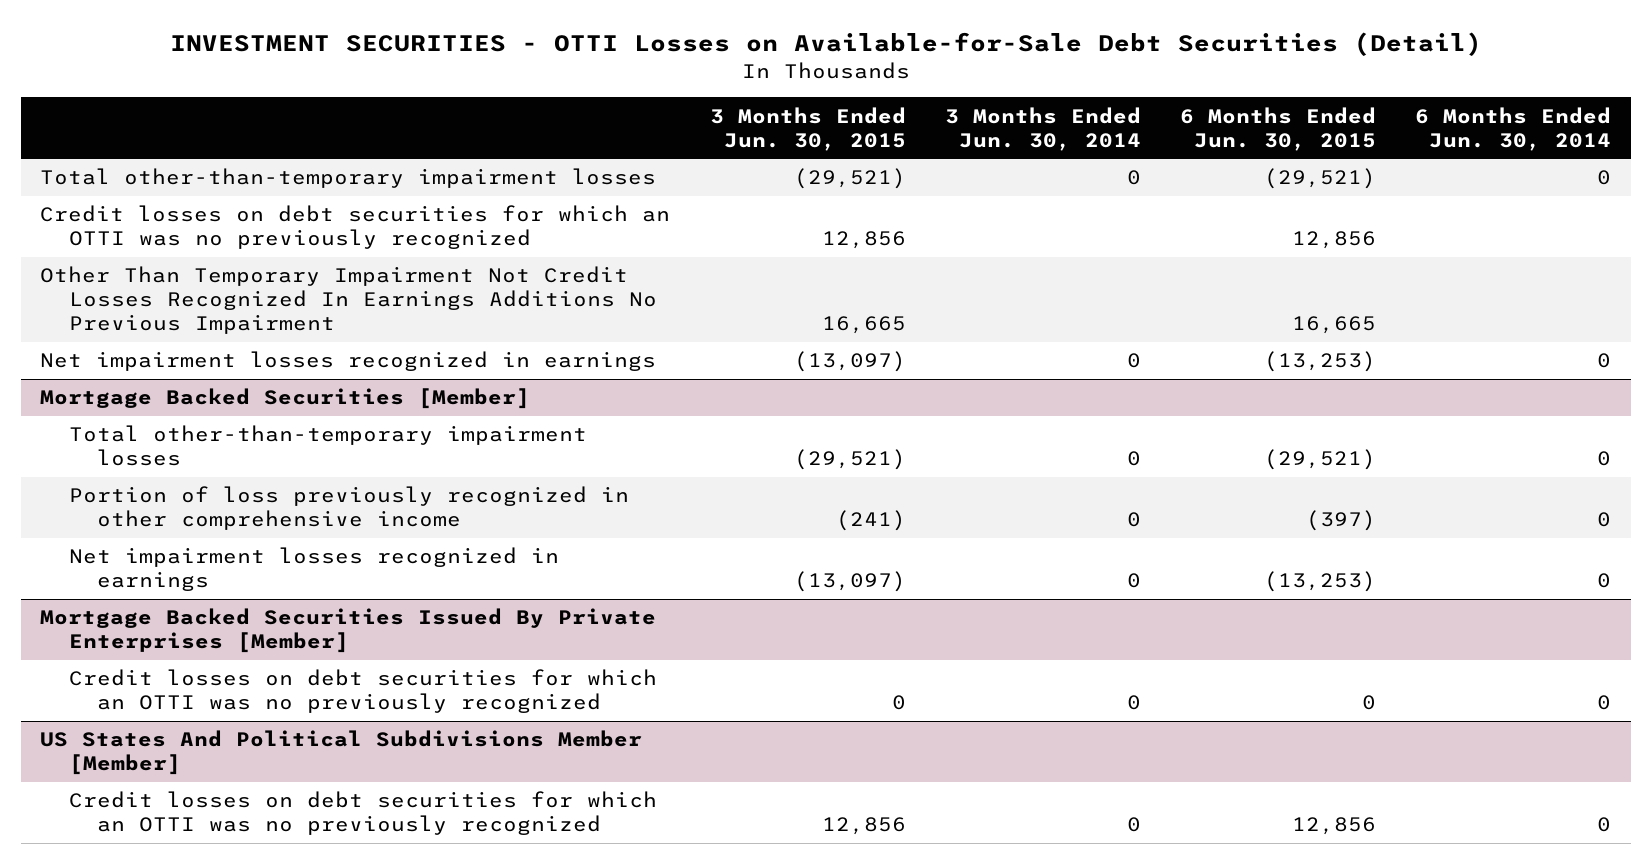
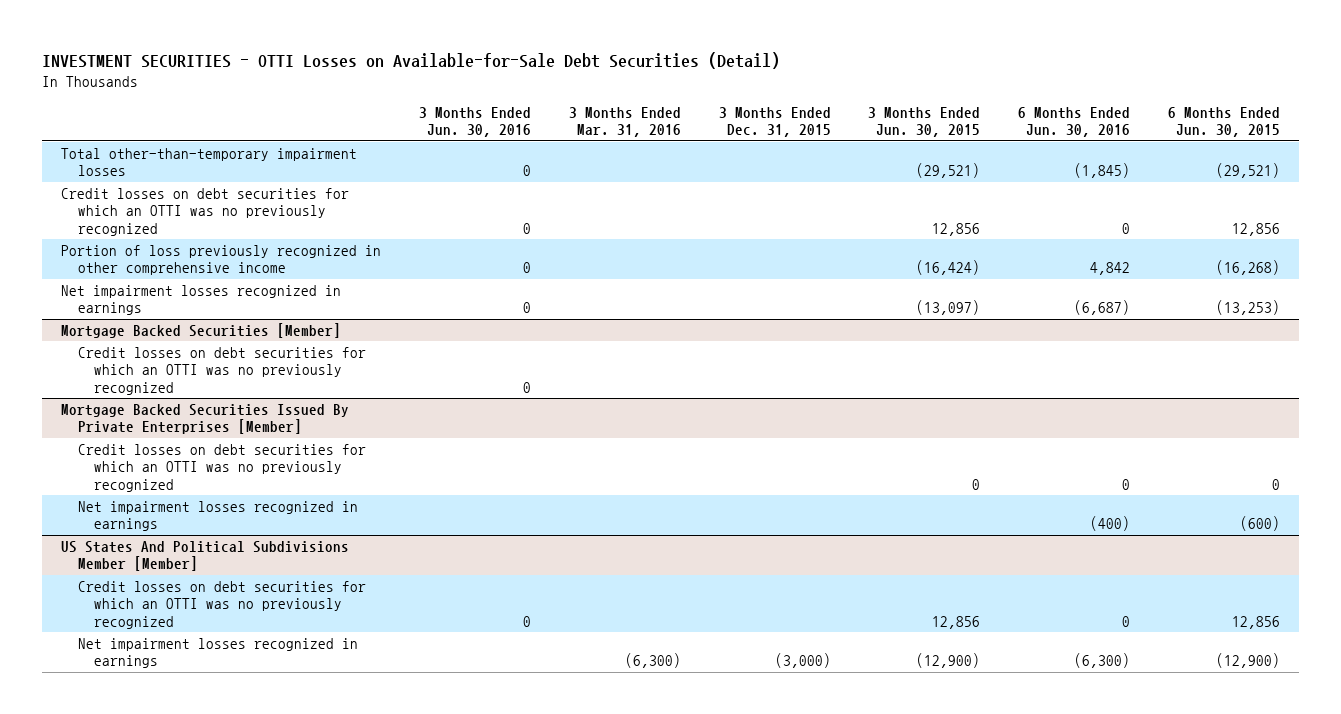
[944,106,1141,151] 3 Months Ended Jun. 30, 2014 -> none
[1415,106,1612,151] 6 Months Ended Jun. 30, 2014 -> none
none -> [418,107,531,138] 3 Months Ended Jun. 30, 2016
none -> [568,107,681,138] 3 Months Ended Mar. 31, 2016
none -> [718,107,831,138] 3 Months Ended Dec. 31, 2015
none -> [1018,107,1131,138] 6 Months Ended Jun. 30, 2016
[40,266,657,335] Other Than Temporary Impairment Not Credit Losses Recognized In Earnings Additions No Previous Impairment -> none
none -> [61,244,382,276] Portion of loss previously recognized in other comprehensive income
[68,425,587,467] Total other-than-temporary impairment losses -> none
[68,486,629,531] Portion of loss previously recognized in other comprehensive income -> none
[68,547,559,592] Net impairment losses recognized in earnings -> none
none -> [77,346,366,395] Credit losses on debt securities for which an OTTI was no previously recognized
none -> [77,500,358,532] Net impairment losses recognized in earnings
none -> [77,637,358,669] Net impairment losses recognized in earnings

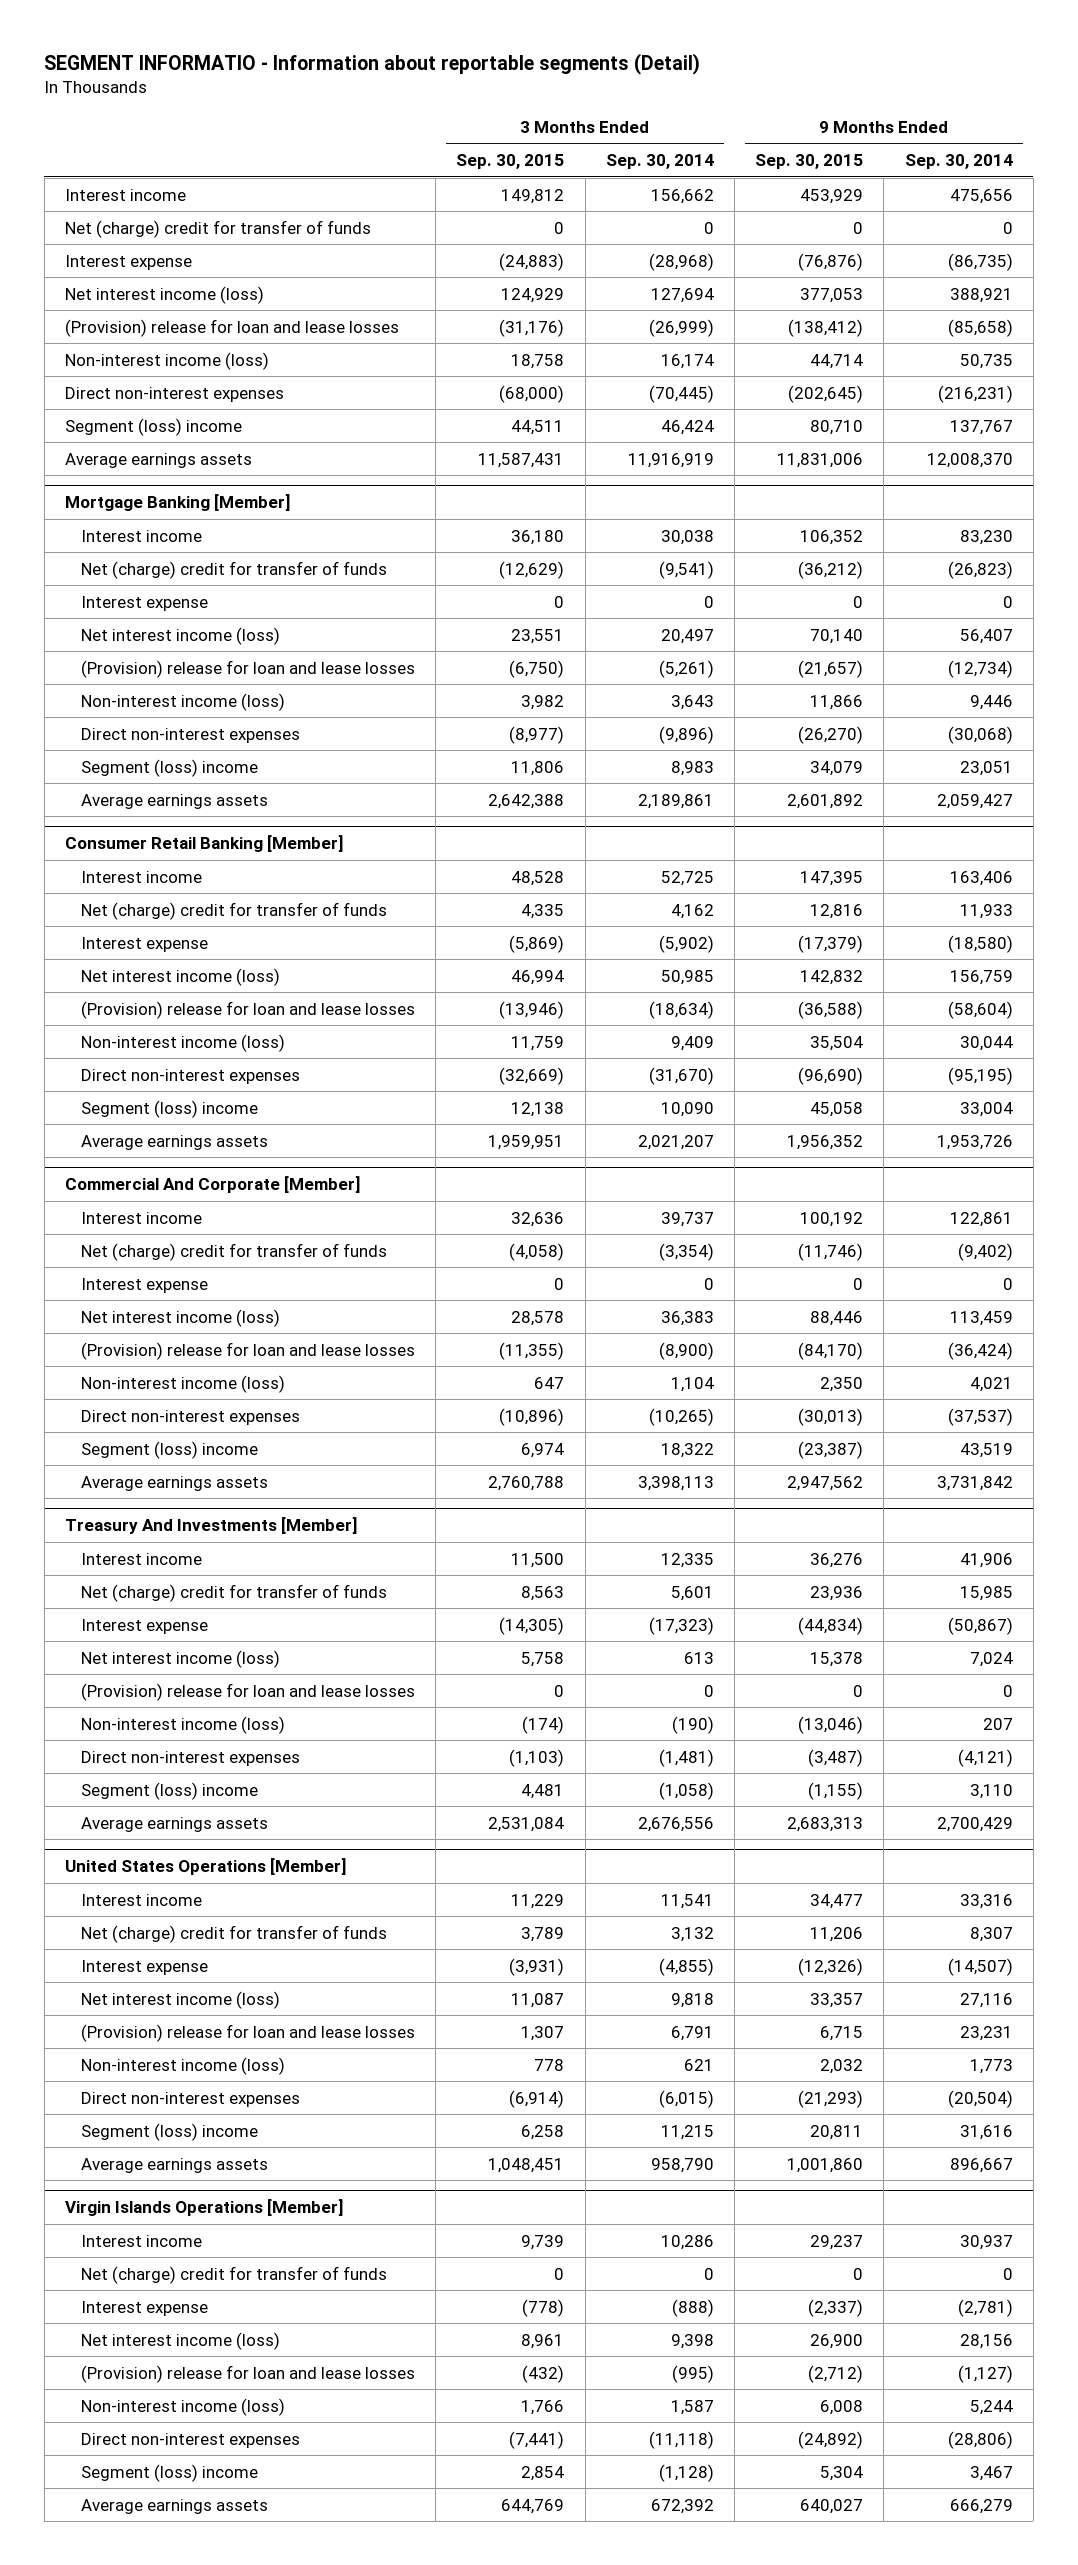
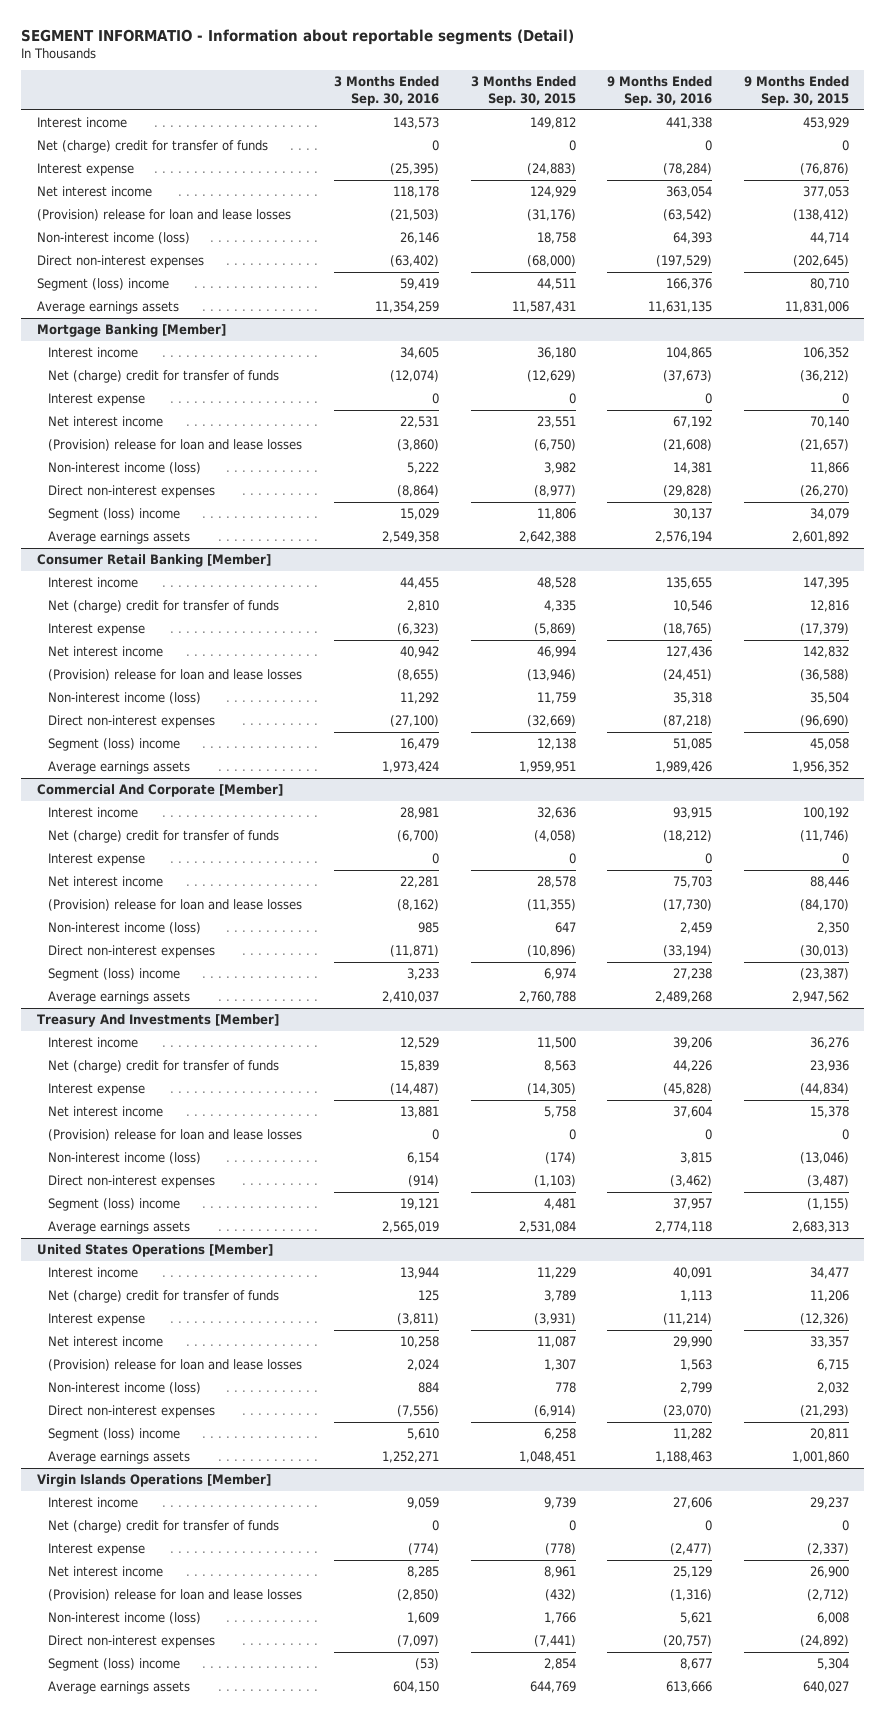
[605,154,714,170] Sep. 30, 2014 -> none
[904,154,1013,170] Sep. 30, 2014 -> none
none -> [333,76,439,106] 3 Months Ended Sep. 30, 2016
none -> [607,76,713,106] 9 Months Ended Sep. 30, 2016
[64,285,264,304] Net interest income (loss) -> [36,186,152,198] Net interest income
[80,626,280,645] Net interest income (loss) -> [48,416,164,428] Net interest income
[80,967,280,986] Net interest income (loss) -> [48,646,164,658] Net interest income
[80,1308,280,1327] Net interest income (loss) -> [48,876,164,888] Net interest income
[80,1649,280,1668] Net interest income (loss) -> [48,1106,164,1118] Net interest income
[80,1990,280,2009] Net interest income (loss) -> [48,1336,164,1348] Net interest income
[80,2331,280,2350] Net interest income (loss) -> [48,1566,164,1578] Net interest income

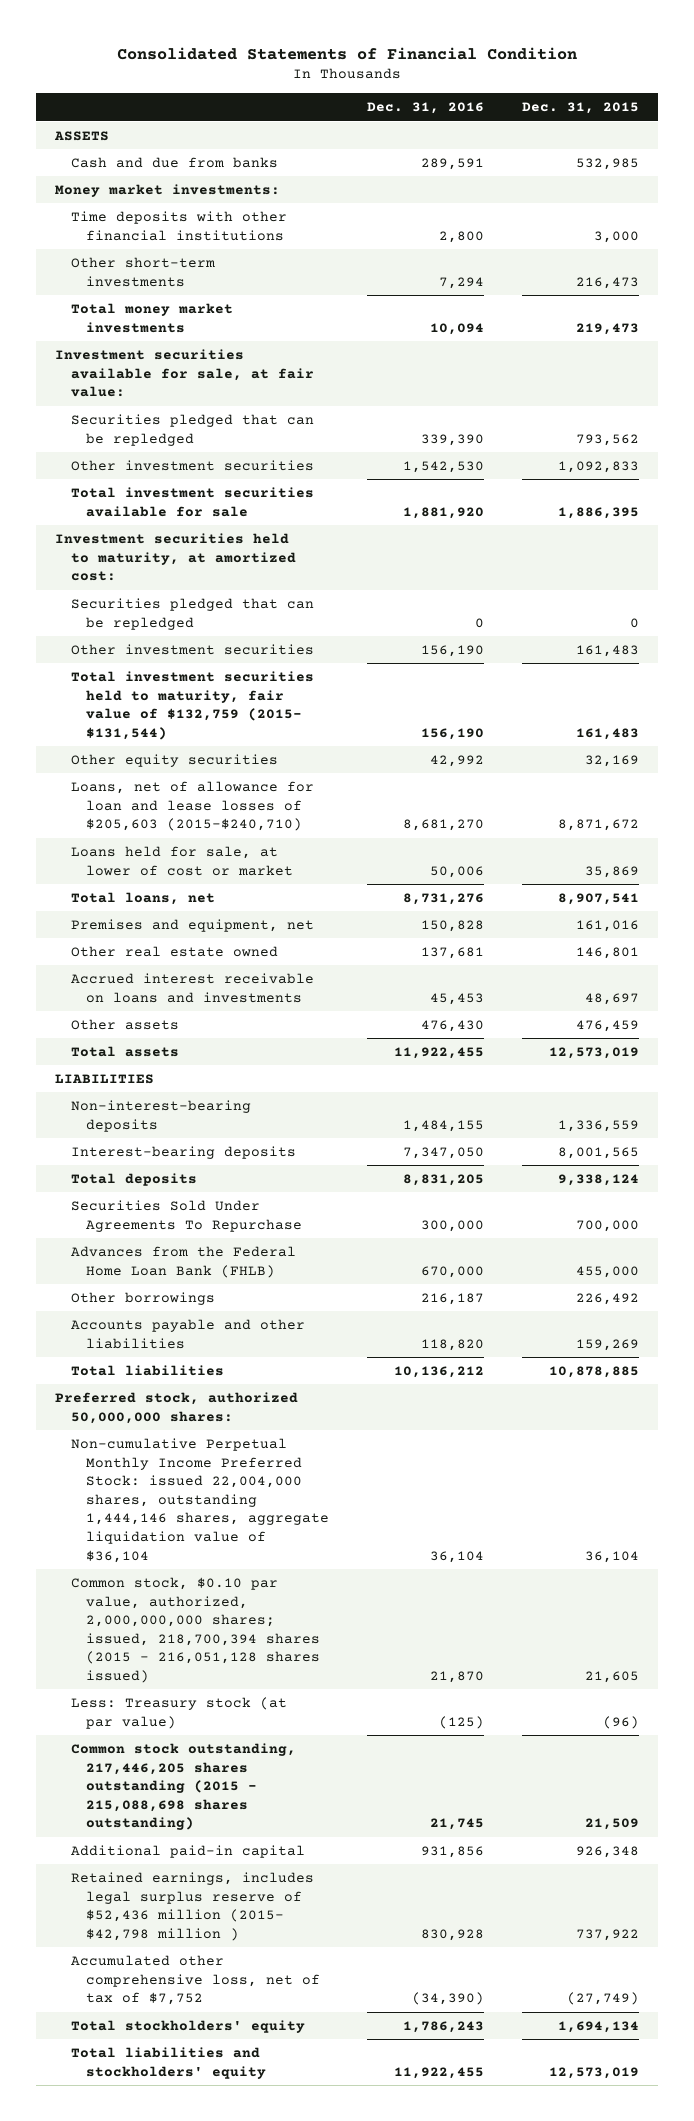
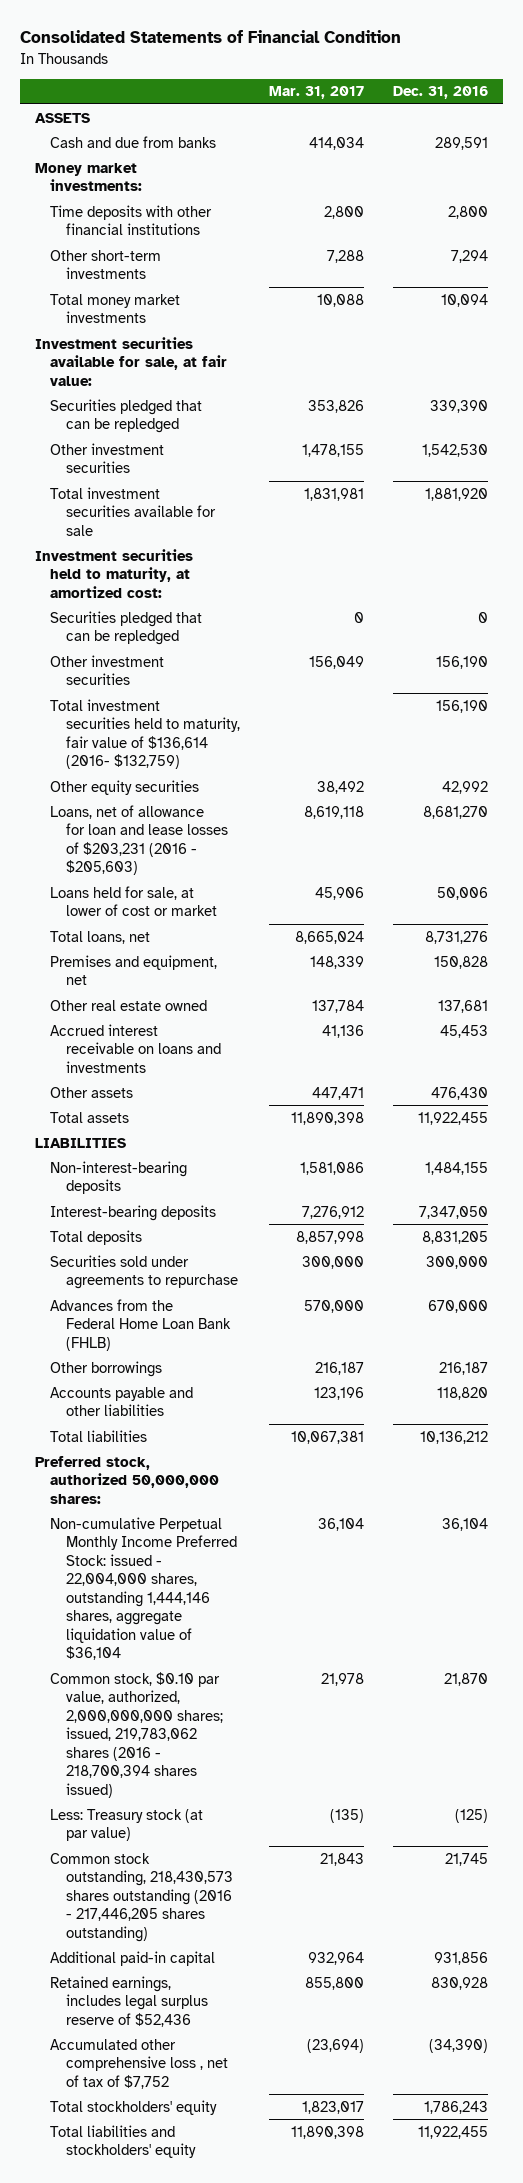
[521,102,639,115] Dec. 31, 2015 -> none
none -> [268,86,364,100] Mar. 31, 2017
[70,670,314,740] Total investment securities held to maturity, fair value of $132,759 (2015- $131,544) -> [50,698,240,770] Total investment securities held to maturity, fair value of $136,614 (2016- $132,759)
[70,780,314,832] Loans, net of allowance for loan and lease losses of $205,603 (2015-$240,710) -> [50,804,228,876] Loans, net of allowance for loan and lease losses of $203,231 (2016 - $205,603)
[70,1199,303,1232] Securities Sold Under Agreements To Repurchase -> [50,1254,238,1290] Securities sold under agreements to repurchase
[70,1437,330,1563] Non-cumulative Perpetual Monthly Income Preferred Stock: issued 22,004,000 shares, outstanding 1,444,146 shares, aggregate liquidation value of $36,104 -> [50,1516,237,1661] Non-cumulative Perpetual Monthly Income Preferred Stock: issued - 22,004,000 shares, outstanding 1,444,146 shares, aggregate liquidation value of $36,104
[70,1576,321,1683] Common stock, $0.10 par value, authorized, 2,000,000,000 shares; issued, 218,700,394 shares (2015 - 216,051,128 shares issued) -> [50,1671,223,1798] Common stock, $0.10 par value, authorized, 2,000,000,000 shares; issued, 219,783,062 shares (2016 - 218,700,394 shares issued)
[70,1742,296,1831] Common stock outstanding, 217,446,205 shares outstanding (2015 - 215,088,698 shares outstanding) -> [50,1852,233,1942] Common stock outstanding, 218,430,573 shares outstanding (2016 - 217,446,205 shares outstanding)
[70,1871,314,1941] Retained earnings, includes legal surplus reserve of $52,436 million (2015- $42,798 million ) -> [50,1975,208,2027] Retained earnings, includes legal surplus reserve of $52,436
[70,1954,321,2006] Accumulated other comprehensive loss, net of tax of $7,752 -> [50,2038,228,2089] Accumulated other comprehensive loss , net of tax of $7,752

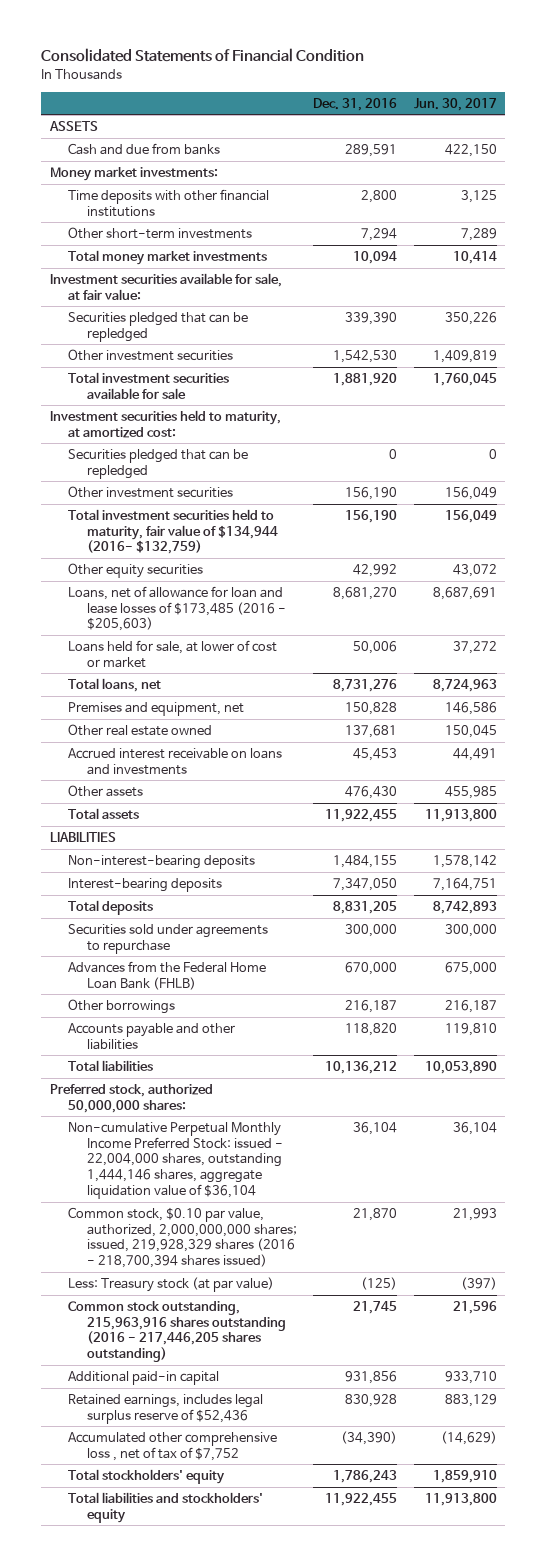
[268,86,364,100] Mar. 31, 2017 -> none
none -> [413,97,497,111] Jun. 30, 2017
[50,698,240,770] Total investment securities held to maturity, fair value of $136,614 (2016- $132,759) -> [68,508,278,555] Total investment securities held to maturity, fair value of $134,944 (2016- $132,759)
[50,804,228,876] Loans, net of allowance for loan and lease losses of $203,231 (2016 - $205,603) -> [68,585,286,632] Loans, net of allowance for loan and lease losses of $173,485 (2016 - $205,603)
[50,1671,223,1798] Common stock, $0.10 par value, authorized, 2,000,000,000 shares; issued, 219,783,062 shares (2016 - 218,700,394 shares issued) -> [68,1206,297,1269] Common stock, $0.10 par value, authorized, 2,000,000,000 shares; issued, 219,928,329 shares (2016 - 218,700,394 shares issued)
[50,1852,233,1942] Common stock outstanding, 218,430,573 shares outstanding (2016 - 217,446,205 shares outstanding) -> [68,1300,286,1363] Common stock outstanding, 215,963,916 shares outstanding (2016 - 217,446,205 shares outstanding)

